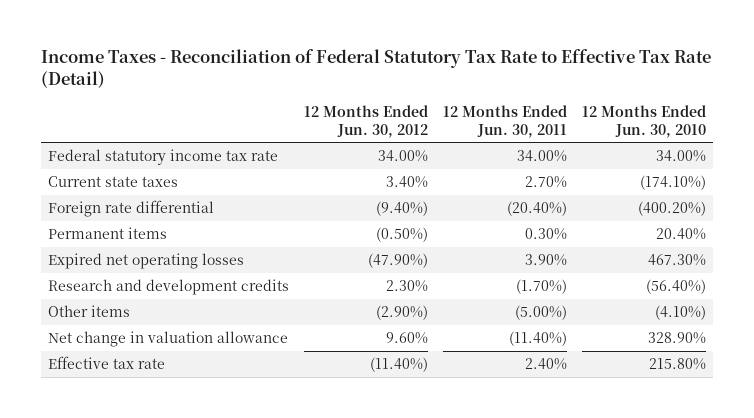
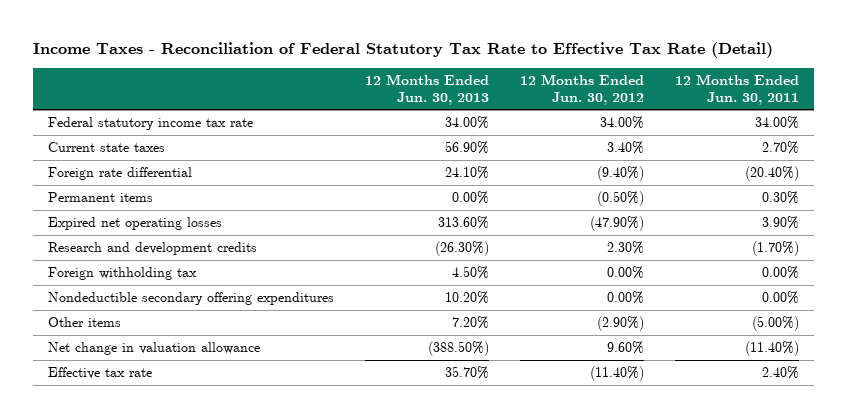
[581,105,706,138] 12 Months Ended Jun. 30, 2010 -> none
none -> [364,74,489,105] 12 Months Ended Jun. 30, 2013
none -> [48,267,198,281] Foreign withholding tax
none -> [48,292,335,306] Nondeductible secondary offering expenditures

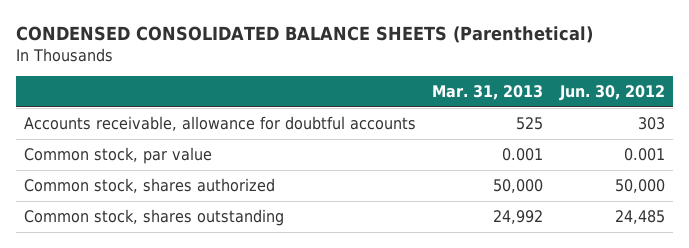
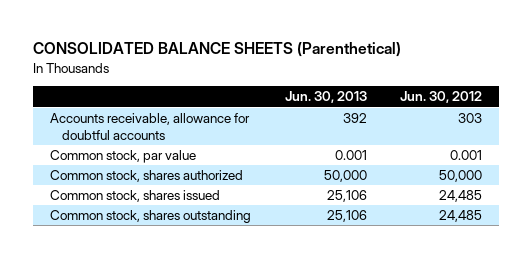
[16,25,594,43] CONDENSED CONSOLIDATED BALANCE SHEETS (Parenthetical) -> [33,42,402,58] CONSOLIDATED BALANCE SHEETS (Parenthetical)
[432,84,544,100] Mar. 31, 2013 -> none
none -> [284,91,367,104] Jun. 30, 2013
none -> [50,190,221,203] Common stock, shares issued

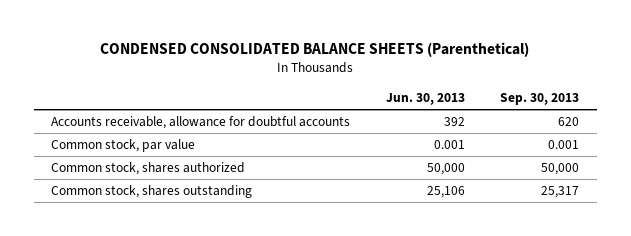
[33,42,402,58] CONSOLIDATED BALANCE SHEETS (Parenthetical) -> [100,42,530,58] CONDENSED CONSOLIDATED BALANCE SHEETS (Parenthetical)
[399,91,482,104] Jun. 30, 2012 -> none
none -> [500,92,580,105] Sep. 30, 2013
[50,190,221,203] Common stock, shares issued -> none

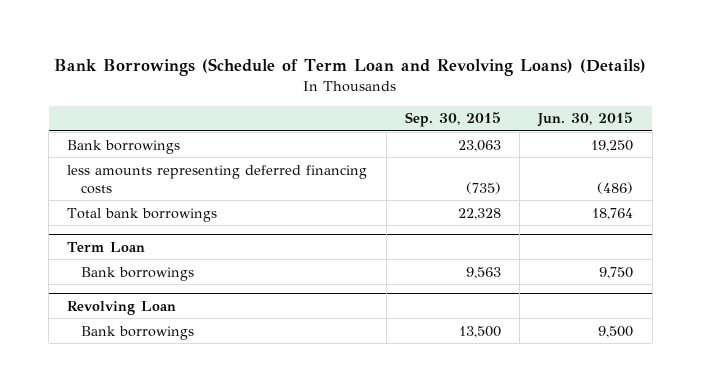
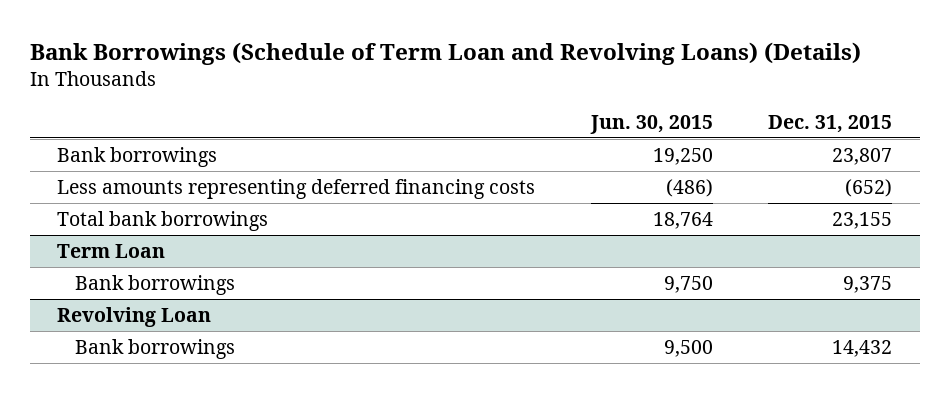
[404,112,501,128] Sep. 30, 2015 -> none
none -> [768,114,893,133] Dec. 31, 2015
[67,164,368,194] less amounts representing deferred financing costs -> [57,179,536,200] Less amounts representing deferred financing costs

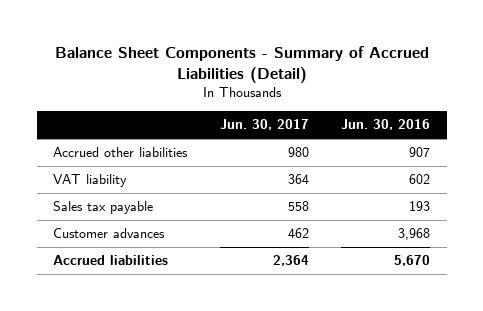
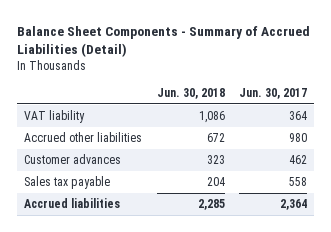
[341,119,431,131] Jun. 30, 2016 -> none
none -> [156,88,225,100] Jun. 30, 2018
[52,147,188,158] Accrued other liabilities -> [24,132,143,143] Accrued other liabilities
[52,201,153,215] Sales tax payable -> [24,176,111,190] Sales tax payable

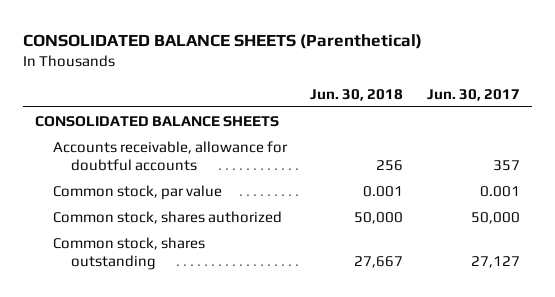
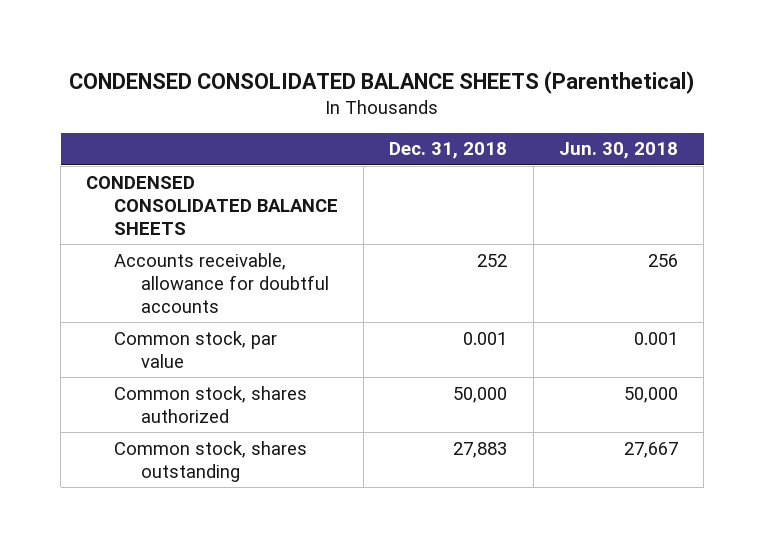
[23,34,423,50] CONSOLIDATED BALANCE SHEETS (Parenthetical) -> [69,71,695,95] CONDENSED CONSOLIDATED BALANCE SHEETS (Parenthetical)
[426,88,520,101] Jun. 30, 2017 -> none
none -> [389,142,508,160] Dec. 31, 2018
[35,115,280,127] CONSOLIDATED BALANCE SHEETS -> [86,175,338,235] CONDENSED CONSOLIDATED BALANCE SHEETS

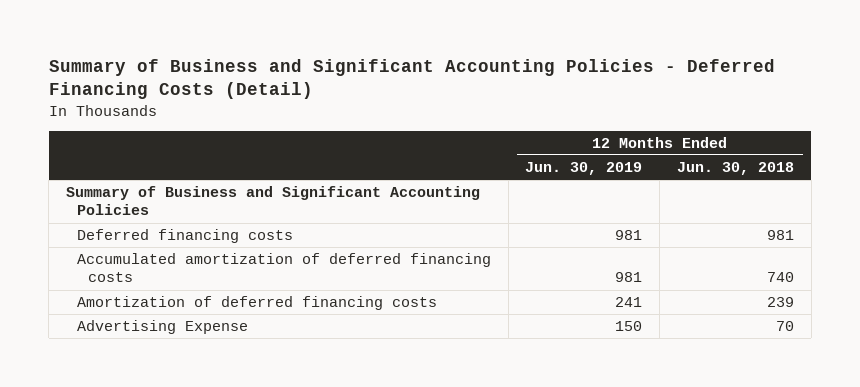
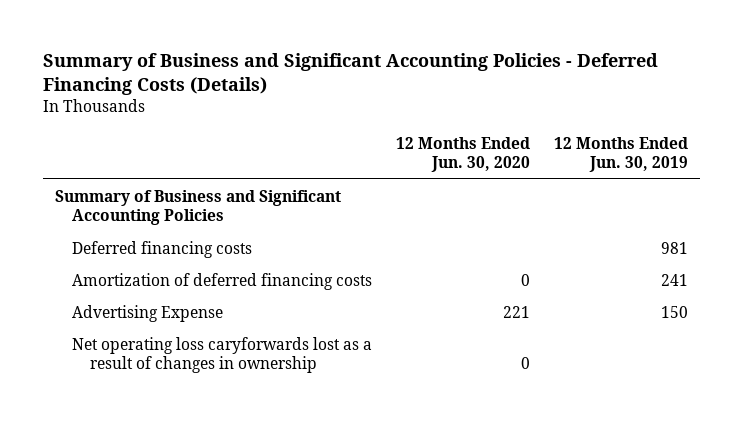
[48,59,775,100] Summary of Business and Significant Accounting Policies - Deferred Financing Costs (Detail) -> [42,52,658,95] Summary of Business and Significant Accounting Policies - Deferred Financing Costs (Details)
[677,161,795,175] Jun. 30, 2018 -> none
none -> [396,136,531,173] 12 Months Ended Jun. 30, 2020
[76,253,491,283] Accumulated amortization of deferred financing costs -> none
none -> [72,336,373,374] Net operating loss caryforwards lost as a result of changes in ownership

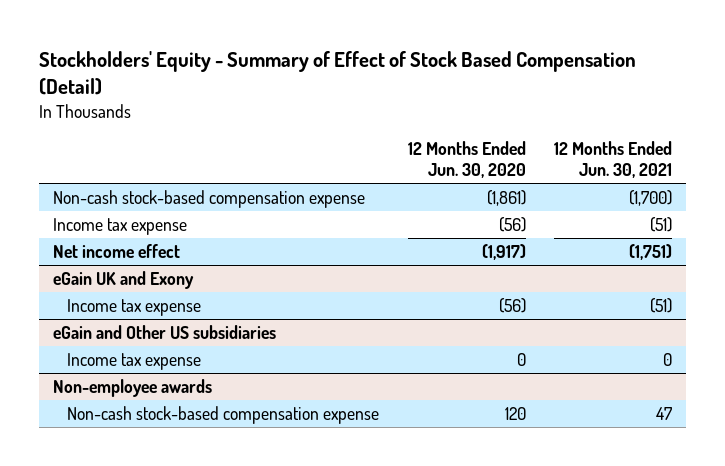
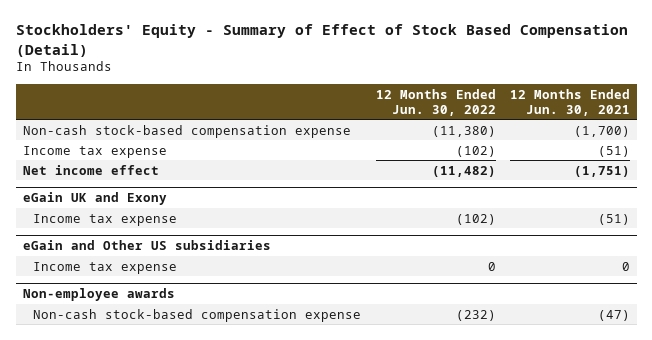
[407,141,526,179] 12 Months Ended Jun. 30, 2020 -> none
none -> [375,88,496,116] 12 Months Ended Jun. 30, 2022
[656,407,673,421] 47 -> [597,309,630,321] (47)

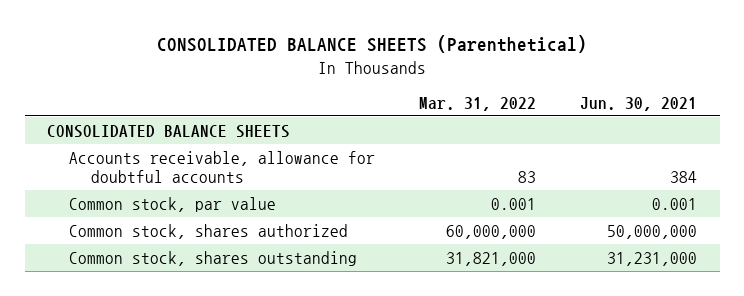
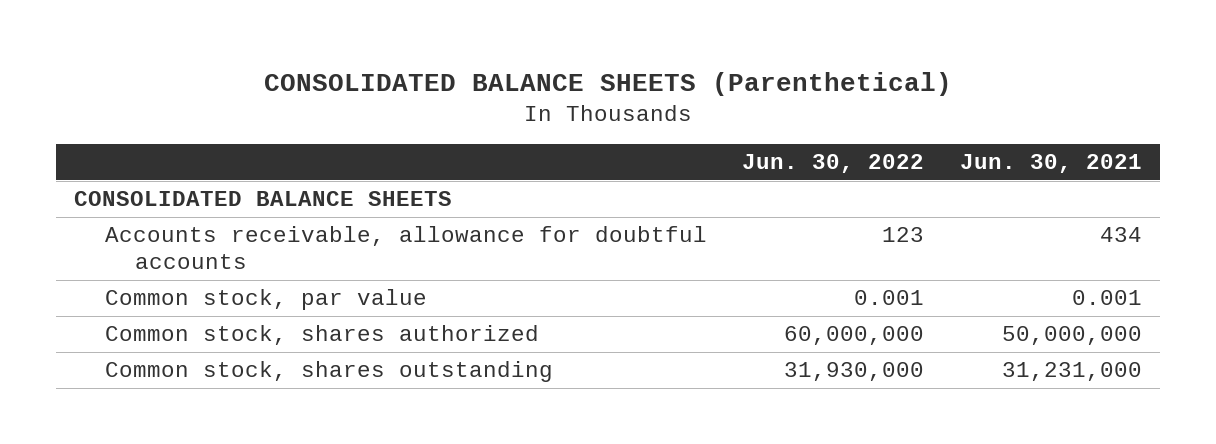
[419,96,537,111] Mar. 31, 2022 -> none
none -> [742,154,925,174] Jun. 30, 2022
[670,170,698,183] 384 -> [1100,227,1143,243] 434

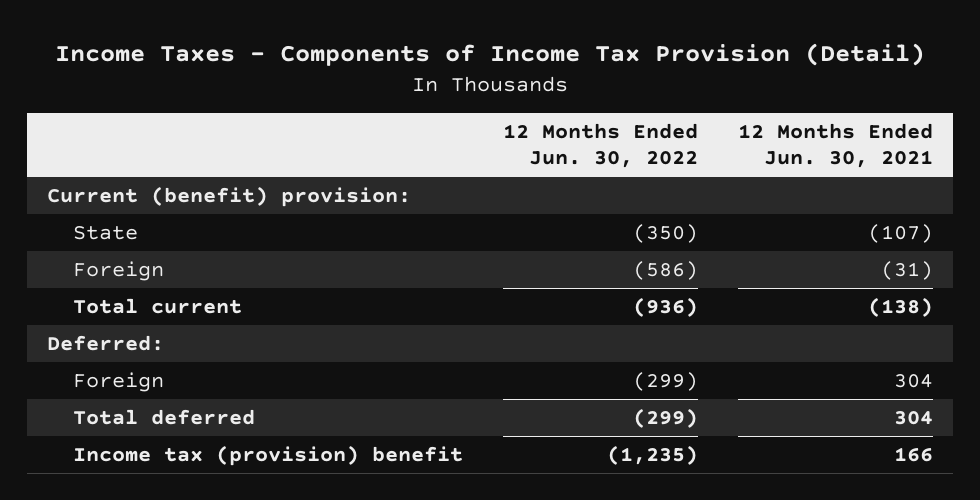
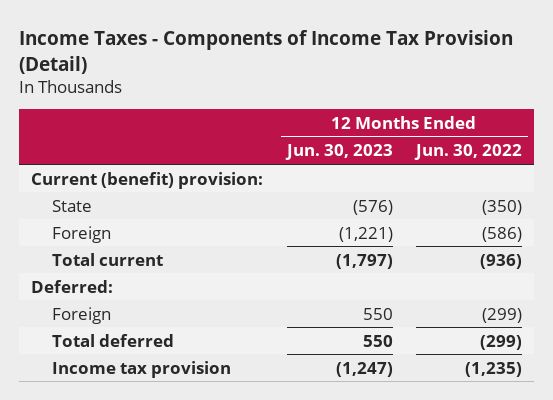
[738,122,934,169] 12 Months Ended Jun. 30, 2021 -> none
none -> [284,144,393,161] Jun. 30, 2023
[73,444,464,466] Income tax (provision) benefit -> [51,360,231,378] Income tax provision

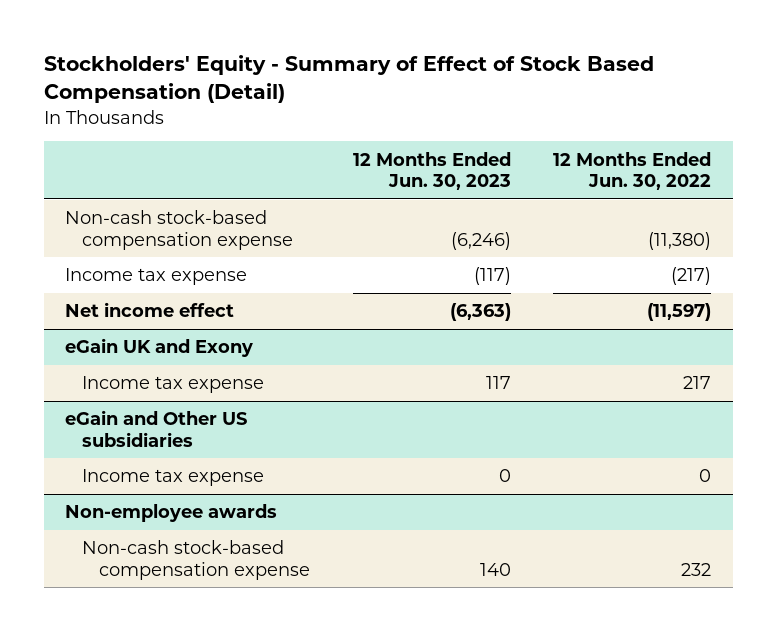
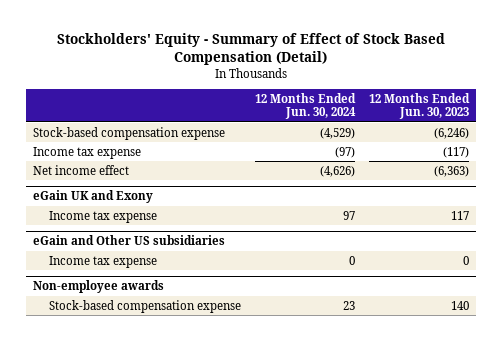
[553,151,712,191] 12 Months Ended Jun. 30, 2022 -> none
none -> [254,92,356,120] 12 Months Ended Jun. 30, 2024
[64,210,293,250] Non-cash stock-based compensation expense -> [33,126,226,140] Stock-based compensation expense
[81,540,310,580] Non-cash stock-based compensation expense -> [48,299,241,313] Stock-based compensation expense

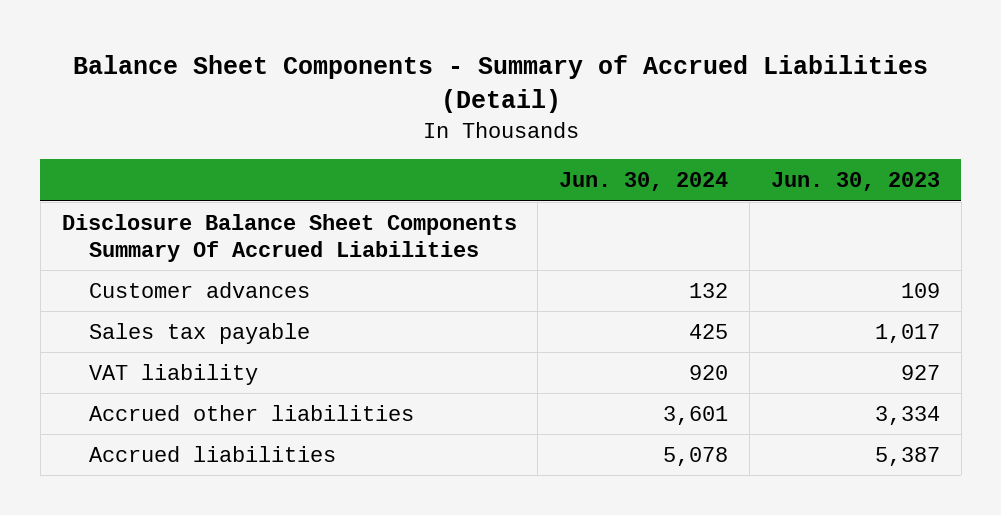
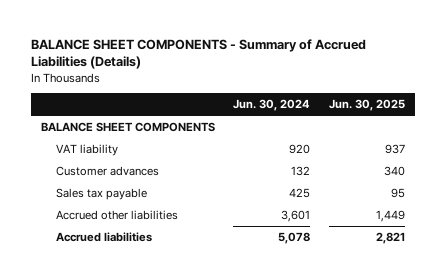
[72,55,928,114] Balance Sheet Components - Summary of Accrued Liabilities (Detail) -> [31,38,367,70] BALANCE SHEET COMPONENTS - Summary of Accrued Liabilities (Details)
[770,172,940,192] Jun. 30, 2023 -> none
none -> [329,99,406,112] Jun. 30, 2025
[61,213,517,263] Disclosure Balance Sheet Components Summary Of Accrued Liabilities -> none
none -> [40,122,215,133] BALANCE SHEET COMPONENTS
[88,363,258,385] VAT liability -> [56,144,119,157] VAT liability

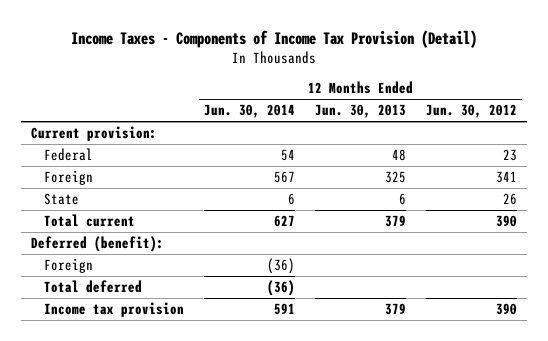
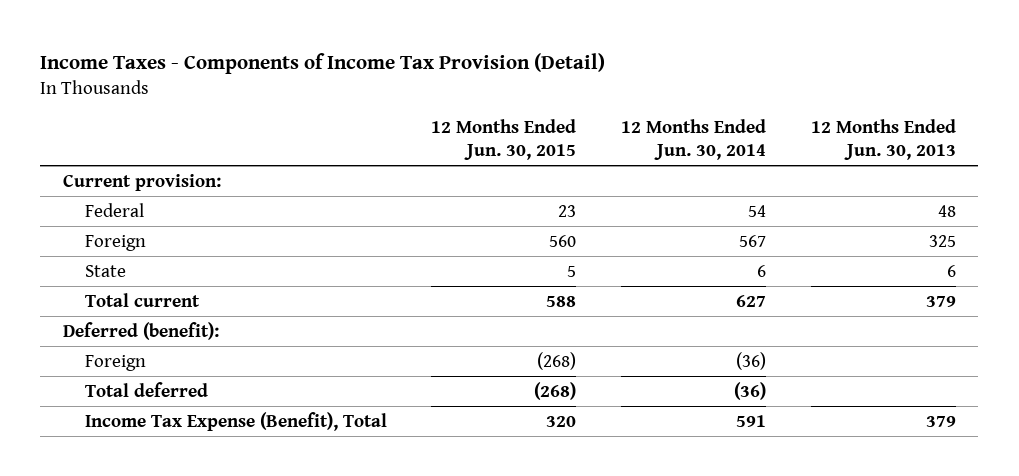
[426,104,518,119] Jun. 30, 2012 -> none
none -> [431,118,577,160] 12 Months Ended Jun. 30, 2015
[44,302,185,318] Income tax provision -> [84,411,387,431] Income Tax Expense (Benefit), Total

